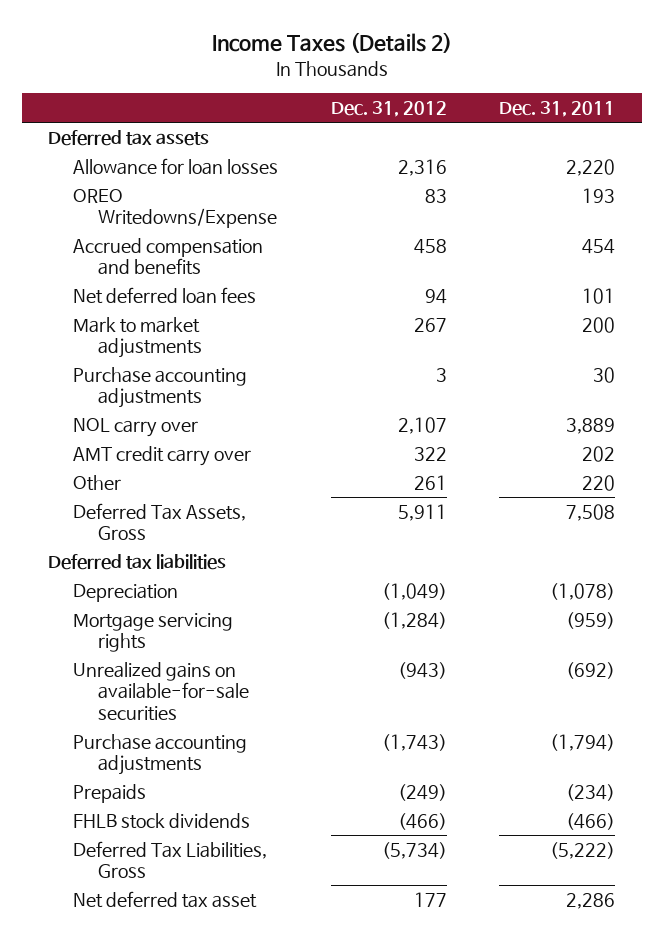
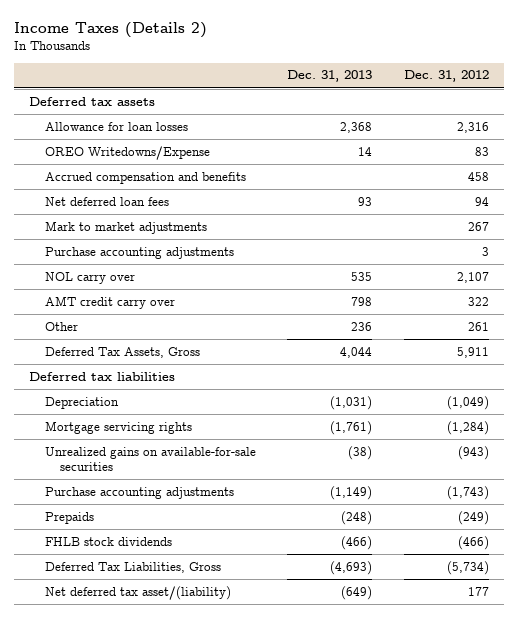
[499,101,616,118] Dec. 31, 2011 -> none
none -> [287,70,373,83] Dec. 31, 2013
[73,891,258,909] Net deferred tax asset -> [44,585,231,600] Net deferred tax asset/(liability)

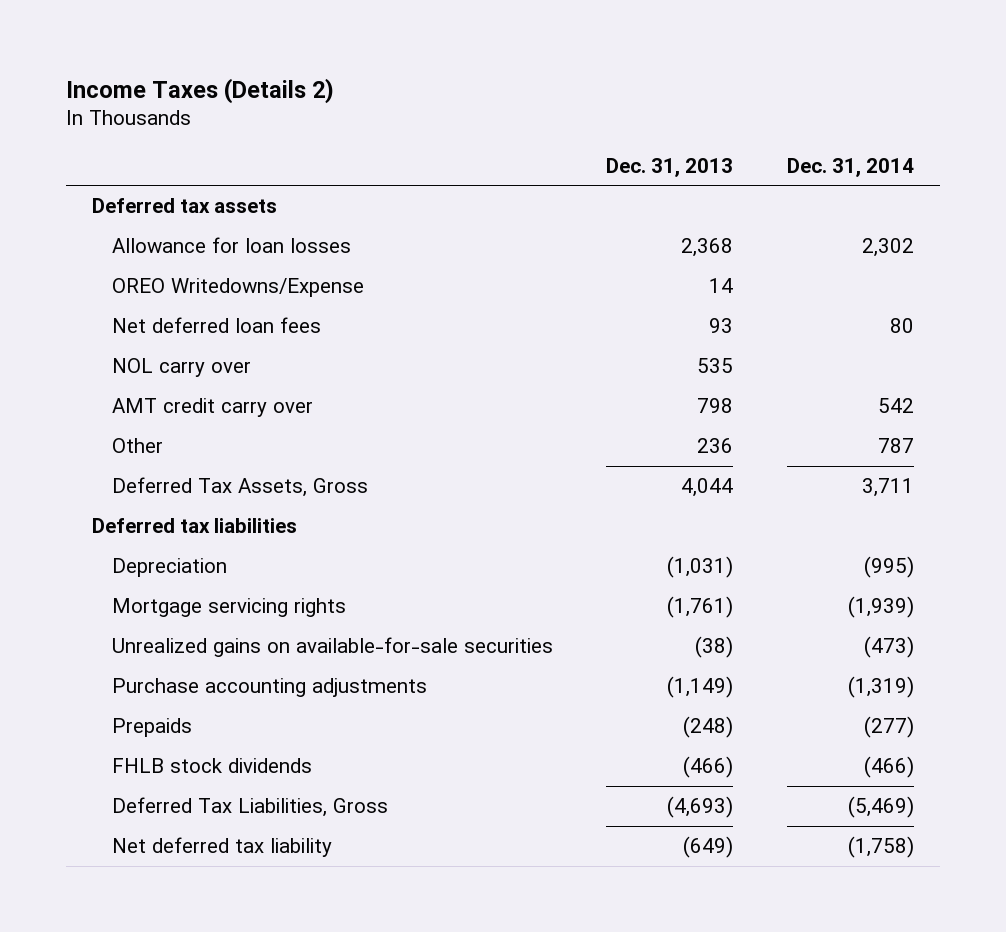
[403,70,489,83] Dec. 31, 2012 -> none
none -> [786,157,914,177] Dec. 31, 2014
[44,171,246,184] Accrued compensation and benefits -> none
[44,220,207,234] Mark to market adjustments -> none
[44,246,234,259] Purchase accounting adjustments -> none
[44,585,231,600] Net deferred tax asset/(liability) -> [112,837,333,858] Net deferred tax liability

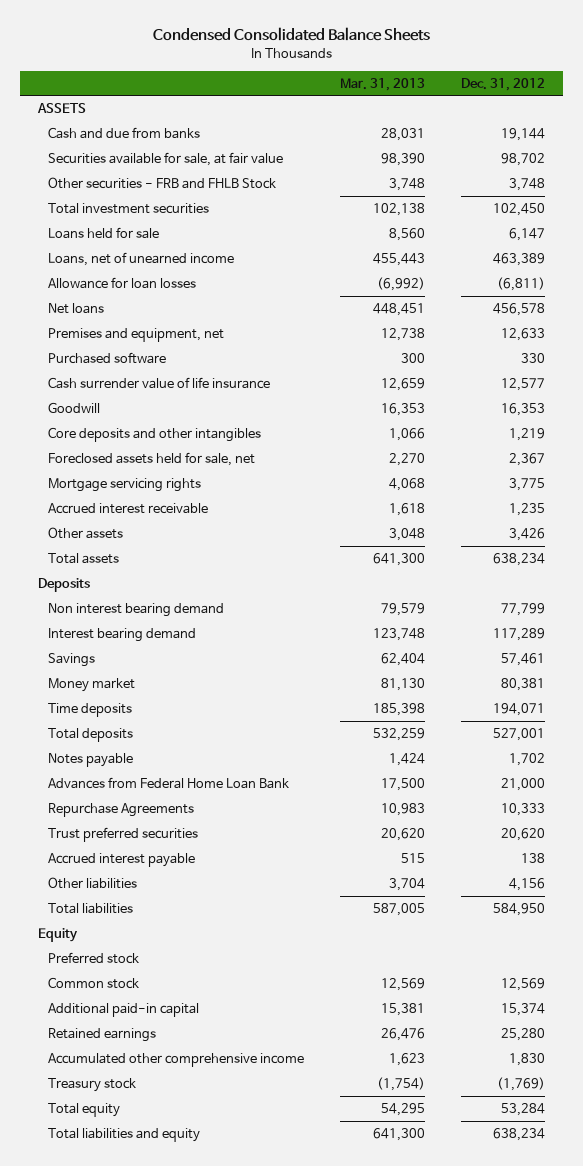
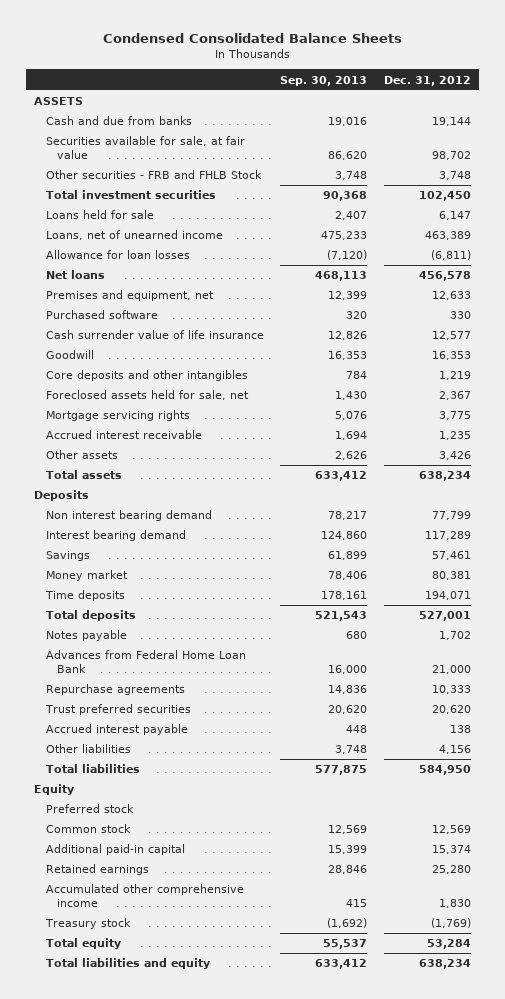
[340,77,426,91] Mar. 31, 2013 -> none
none -> [280,75,368,86] Sep. 30, 2013
[48,802,195,817] Repurchase Agreements -> [45,684,185,696] Repurchase agreements

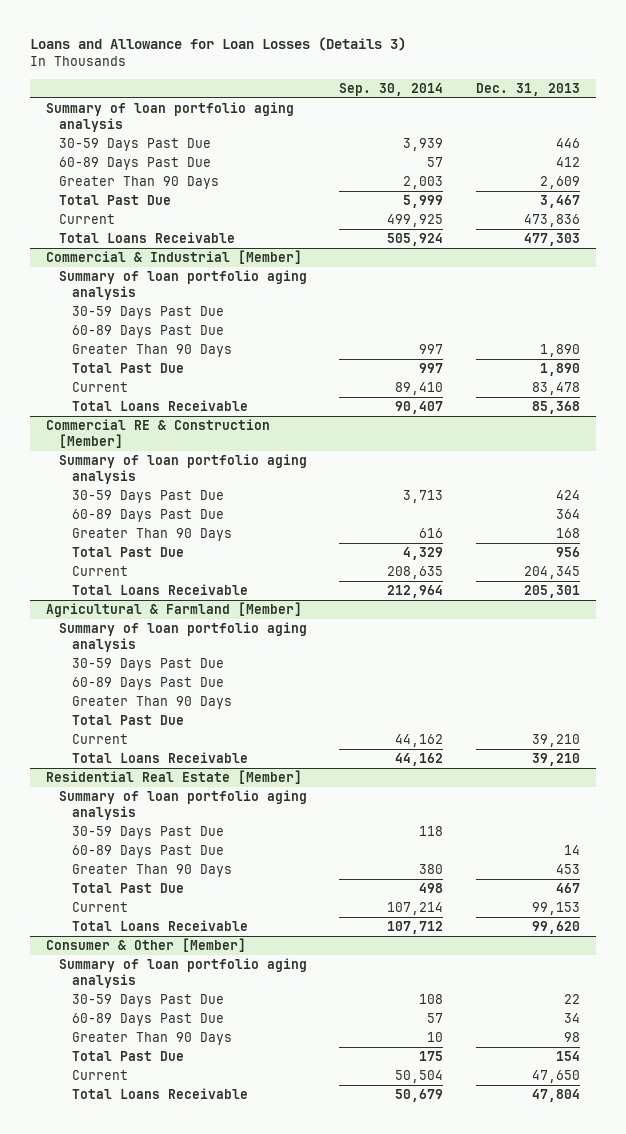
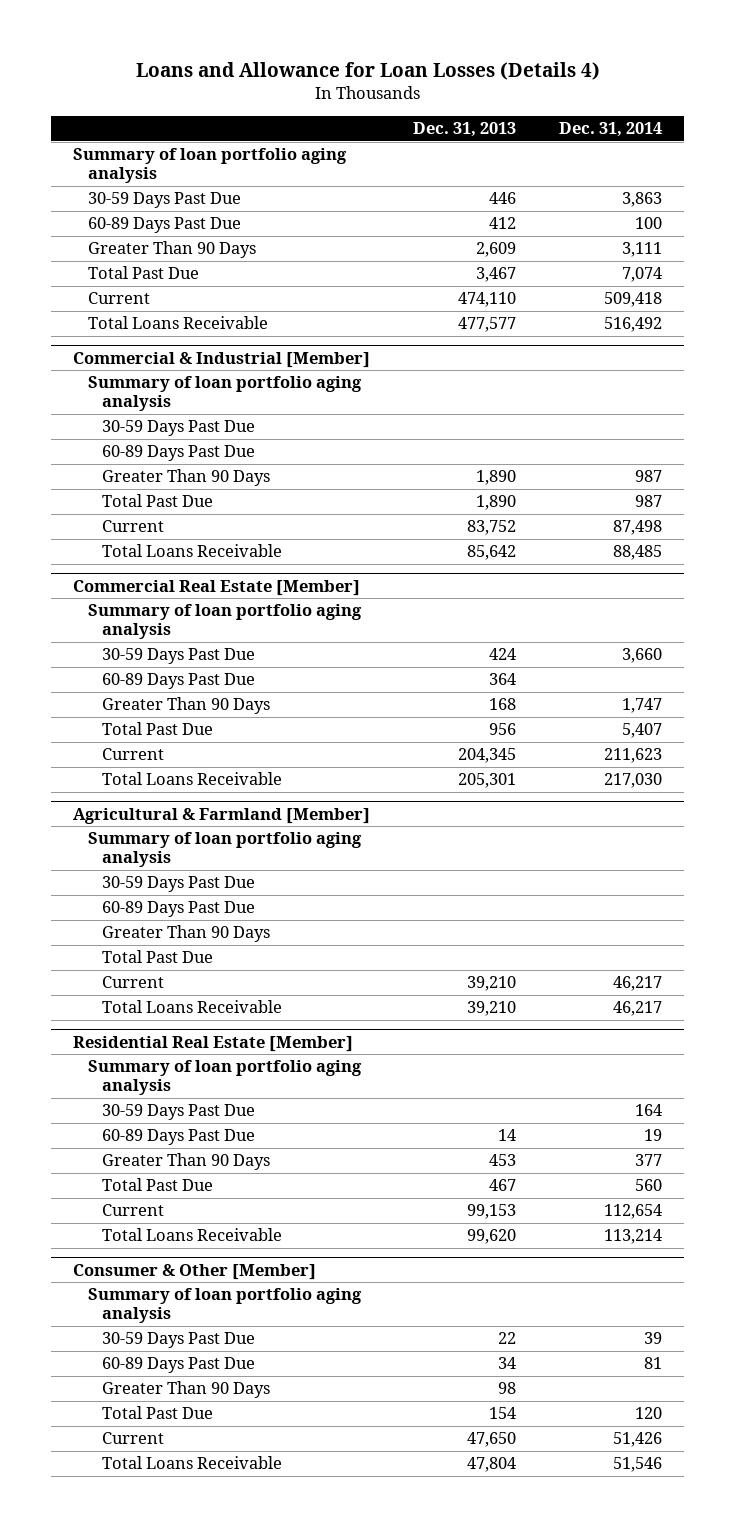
[30,37,407,52] Loans and Allowance for Loan Losses (Details 3) -> [135,62,600,81] Loans and Allowance for Loan Losses (Details 4)
[339,82,444,96] Sep. 30, 2014 -> none
none -> [559,122,663,138] Dec. 31, 2014
[523,214,580,228] 473,836 -> [458,292,517,308] 474,110
[523,233,580,247] 477,303 -> [458,317,517,333] 477,577
[46,419,271,449] Commercial RE & Construction [Member] -> none
[531,382,580,396] 83,478 -> [467,520,517,536] 83,752
[531,401,580,415] 85,368 -> [467,545,517,561] 85,642
none -> [72,579,360,596] Commercial Real Estate [Member]

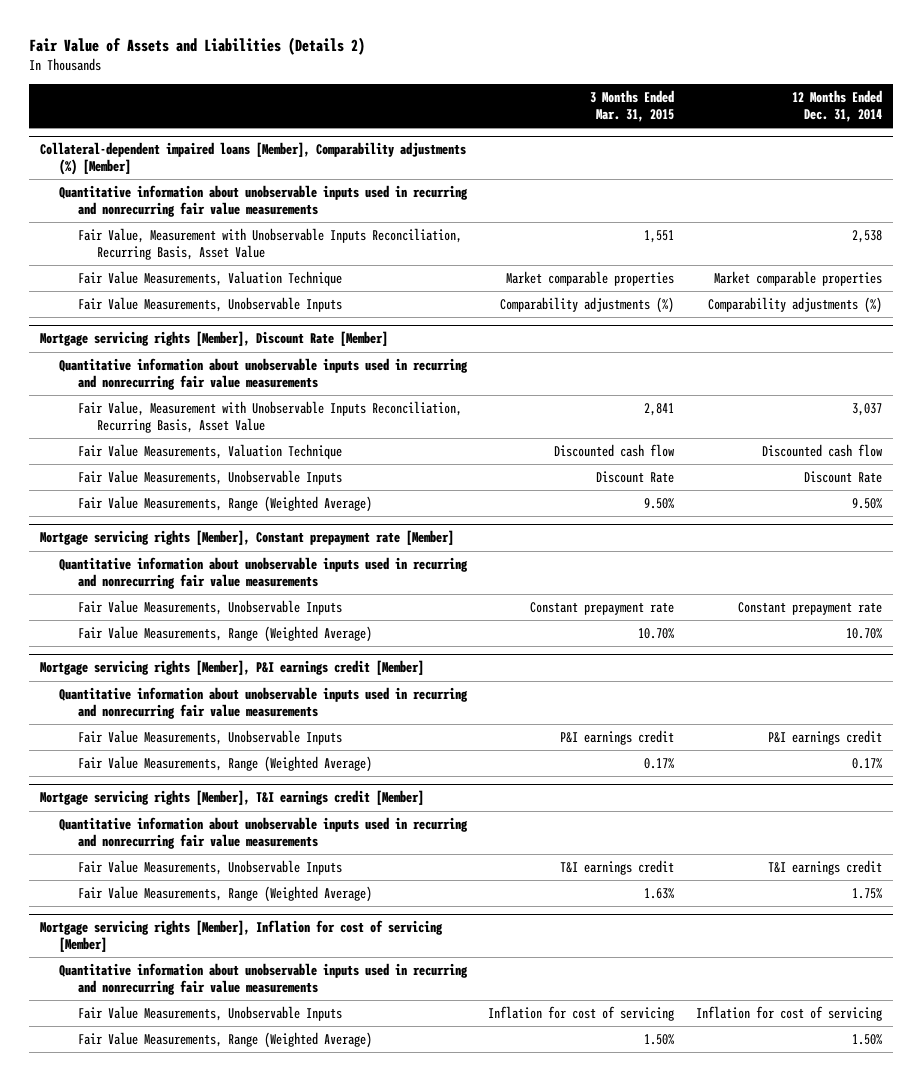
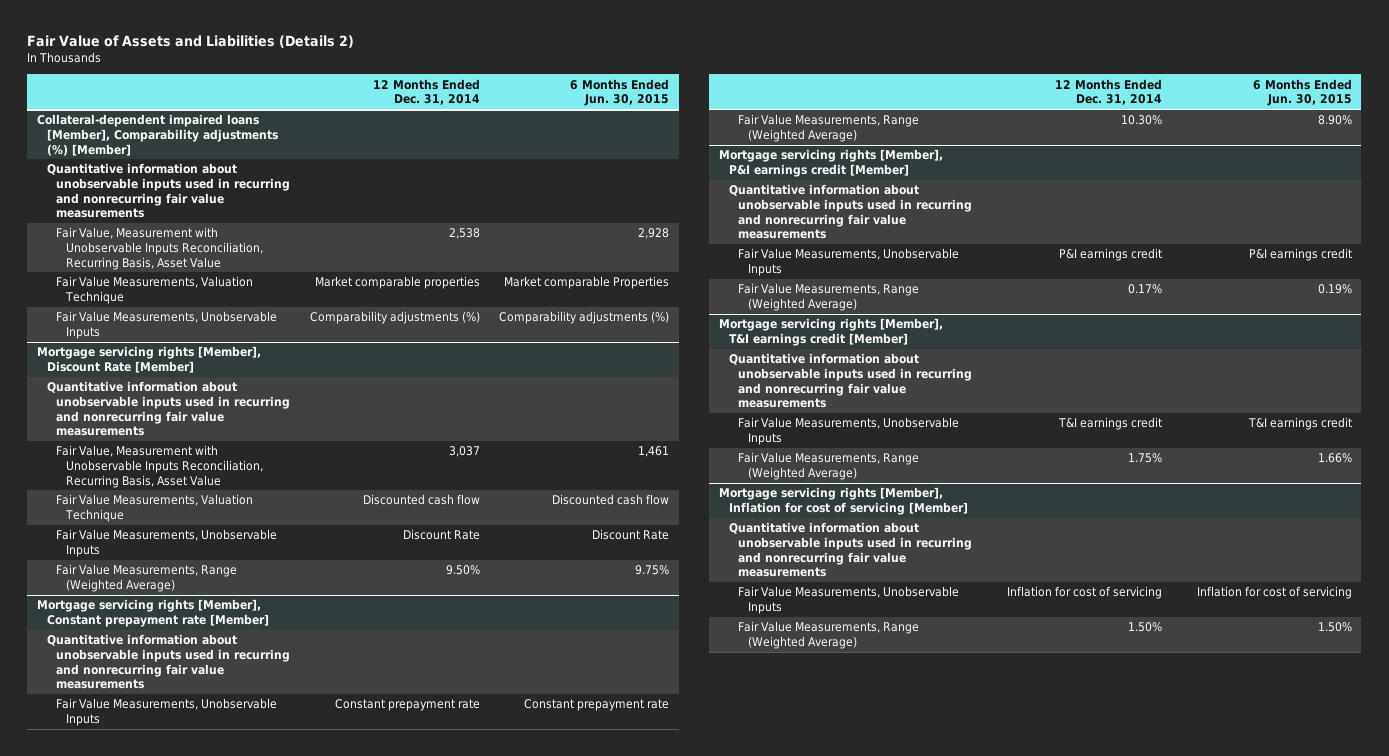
[590,90,675,123] 3 Months Ended Mar. 31, 2015 -> none
none -> [570,78,670,107] 6 Months Ended Jun. 30, 2015
[845,628,882,640] 10.70% -> [1120,115,1162,126] 10.30%

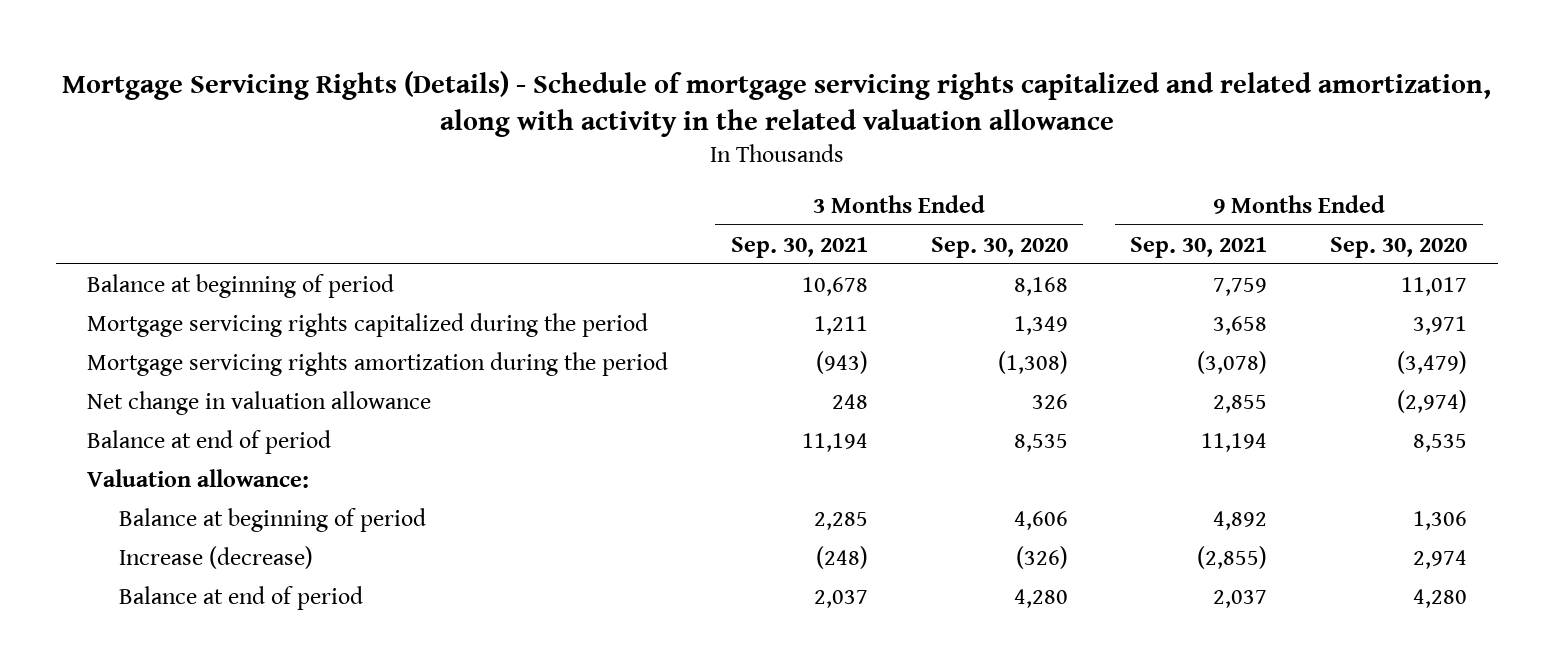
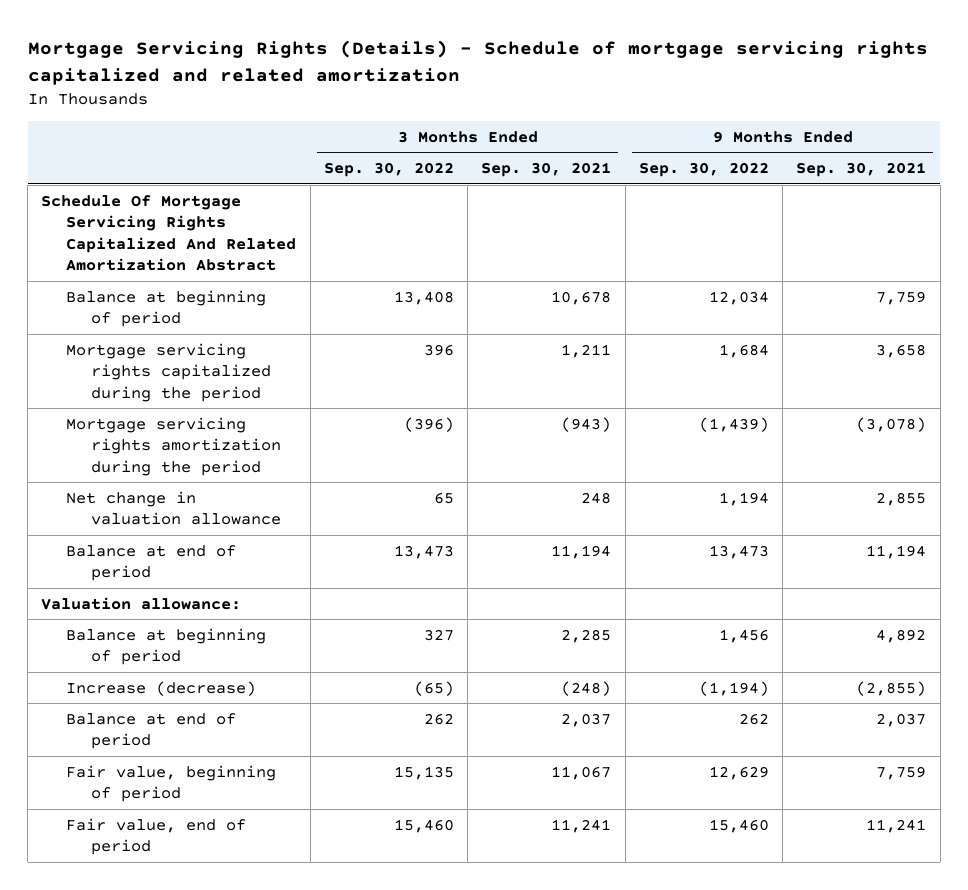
[62,70,1492,137] Mortgage Servicing Rights (Details) - Schedule of mortgage servicing rights capitalized and related amortization, along with activity in the related valuation allowance -> [27,40,928,85] Mortgage Servicing Rights (Details) - Schedule of mortgage servicing rights capitalized and related amortization
[930,236,1068,258] Sep. 30, 2020 -> none
[1330,236,1468,258] Sep. 30, 2020 -> none
none -> [323,162,454,178] Sep. 30, 2022
none -> [638,162,769,178] Sep. 30, 2022
none -> [41,194,297,271] Schedule Of Mortgage Servicing Rights Capitalized And Related Amortization Abstract
none -> [66,764,277,803] Fair value, beginning of period
none -> [66,817,247,856] Fair value, end of period

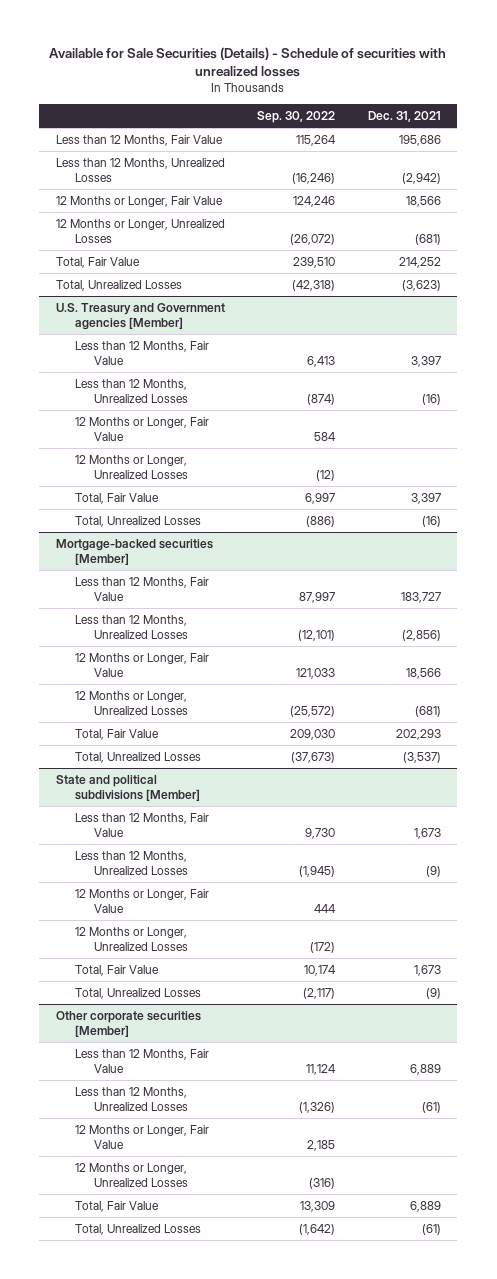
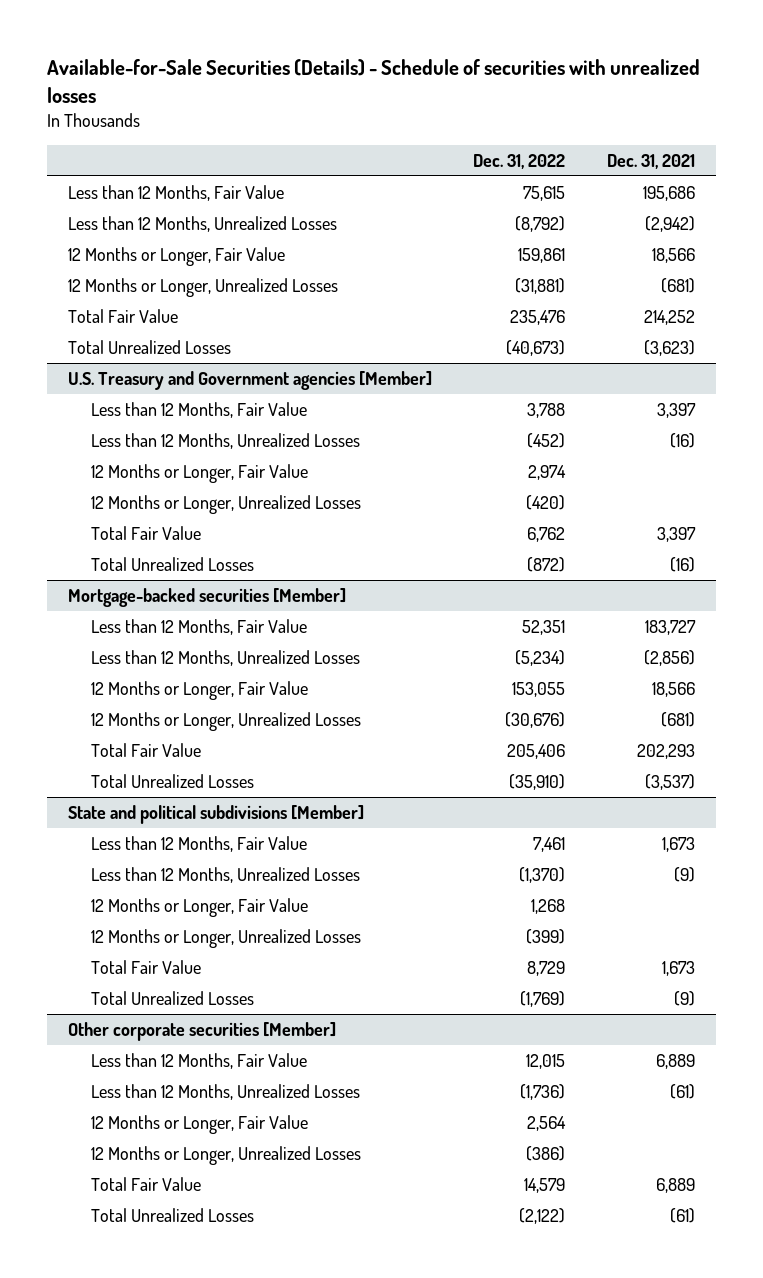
[49,46,447,78] Available for Sale Securities (Details) - Schedule of securities with unrealized losses -> [47,58,701,103] Available-for-Sale Securities (Details) - Schedule of securities with unrealized losses
[257,111,336,124] Sep. 30, 2022 -> none
none -> [473,153,566,169] Dec. 31, 2022
[55,257,140,269] Total, Fair Value -> [67,309,178,324] Total Fair Value
[55,280,182,292] Total, Unrealized Losses -> [67,340,231,355] Total Unrealized Losses
[74,493,159,505] Total, Fair Value -> [90,526,201,541] Total Fair Value
[74,516,201,528] Total, Unrealized Losses -> [90,557,254,572] Total Unrealized Losses
[74,729,159,741] Total, Fair Value -> [90,743,201,758] Total Fair Value
[74,752,201,764] Total, Unrealized Losses -> [90,774,254,789] Total Unrealized Losses
[74,965,159,977] Total, Fair Value -> [90,960,201,975] Total Fair Value
[74,988,201,1000] Total, Unrealized Losses -> [90,991,254,1006] Total Unrealized Losses
[74,1201,159,1213] Total, Fair Value -> [90,1177,201,1192] Total Fair Value
[74,1224,201,1236] Total, Unrealized Losses -> [90,1208,254,1223] Total Unrealized Losses

